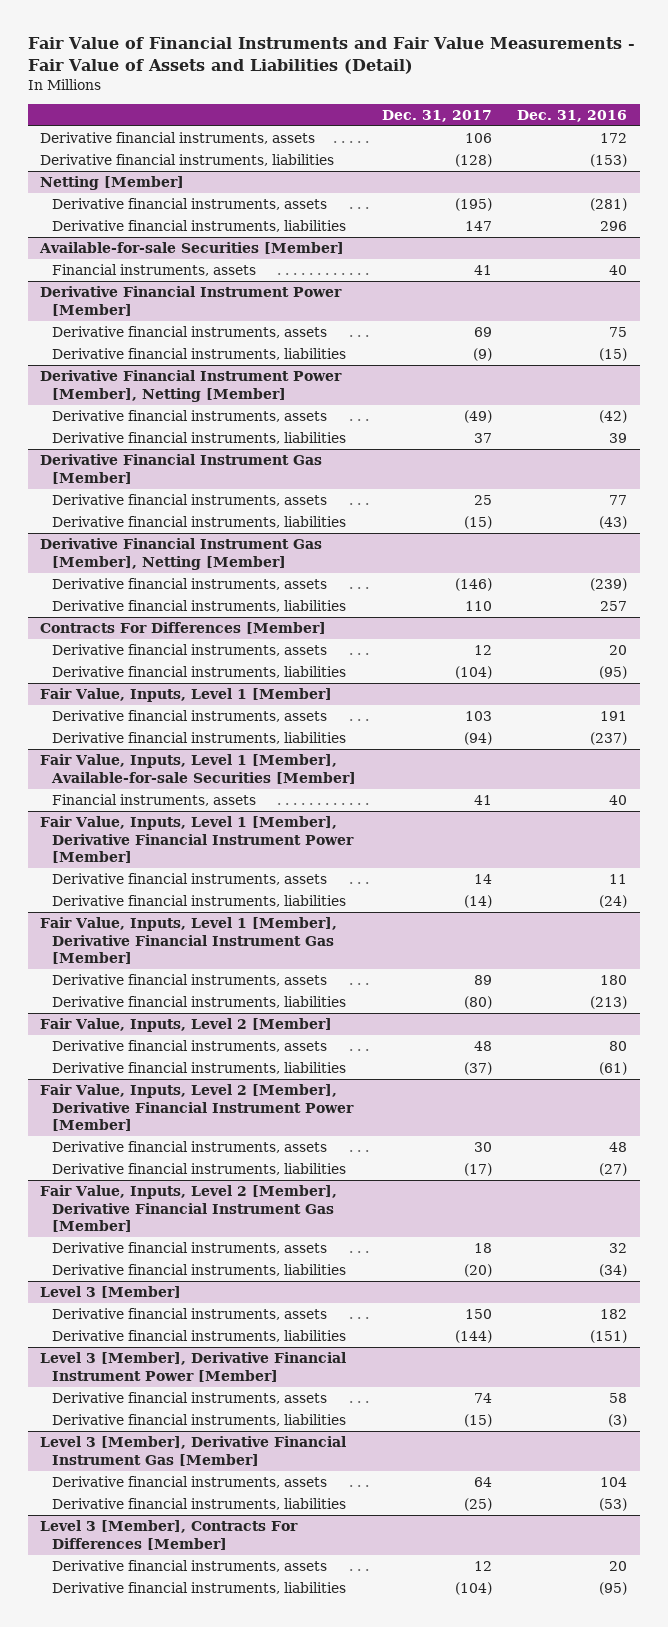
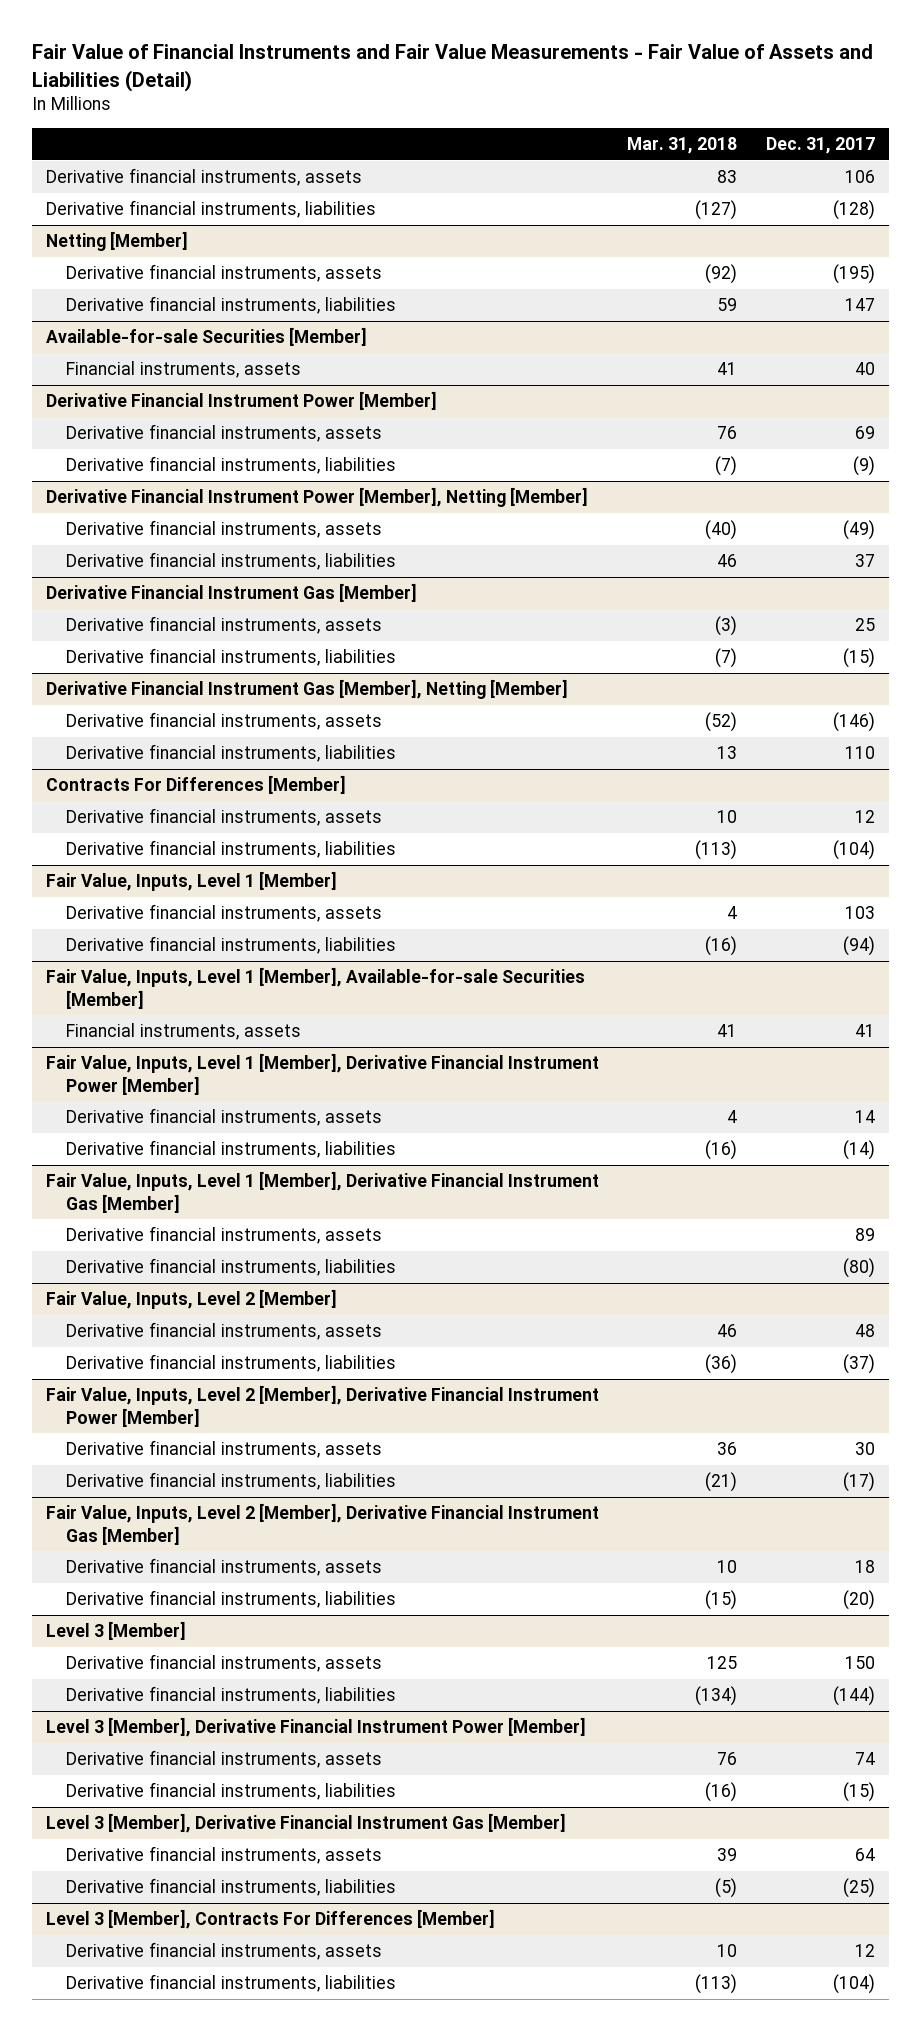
[517,109,628,122] Dec. 31, 2016 -> none
none -> [627,137,738,155] Mar. 31, 2018
[473,265,492,276] 41 -> [854,362,875,376] 40

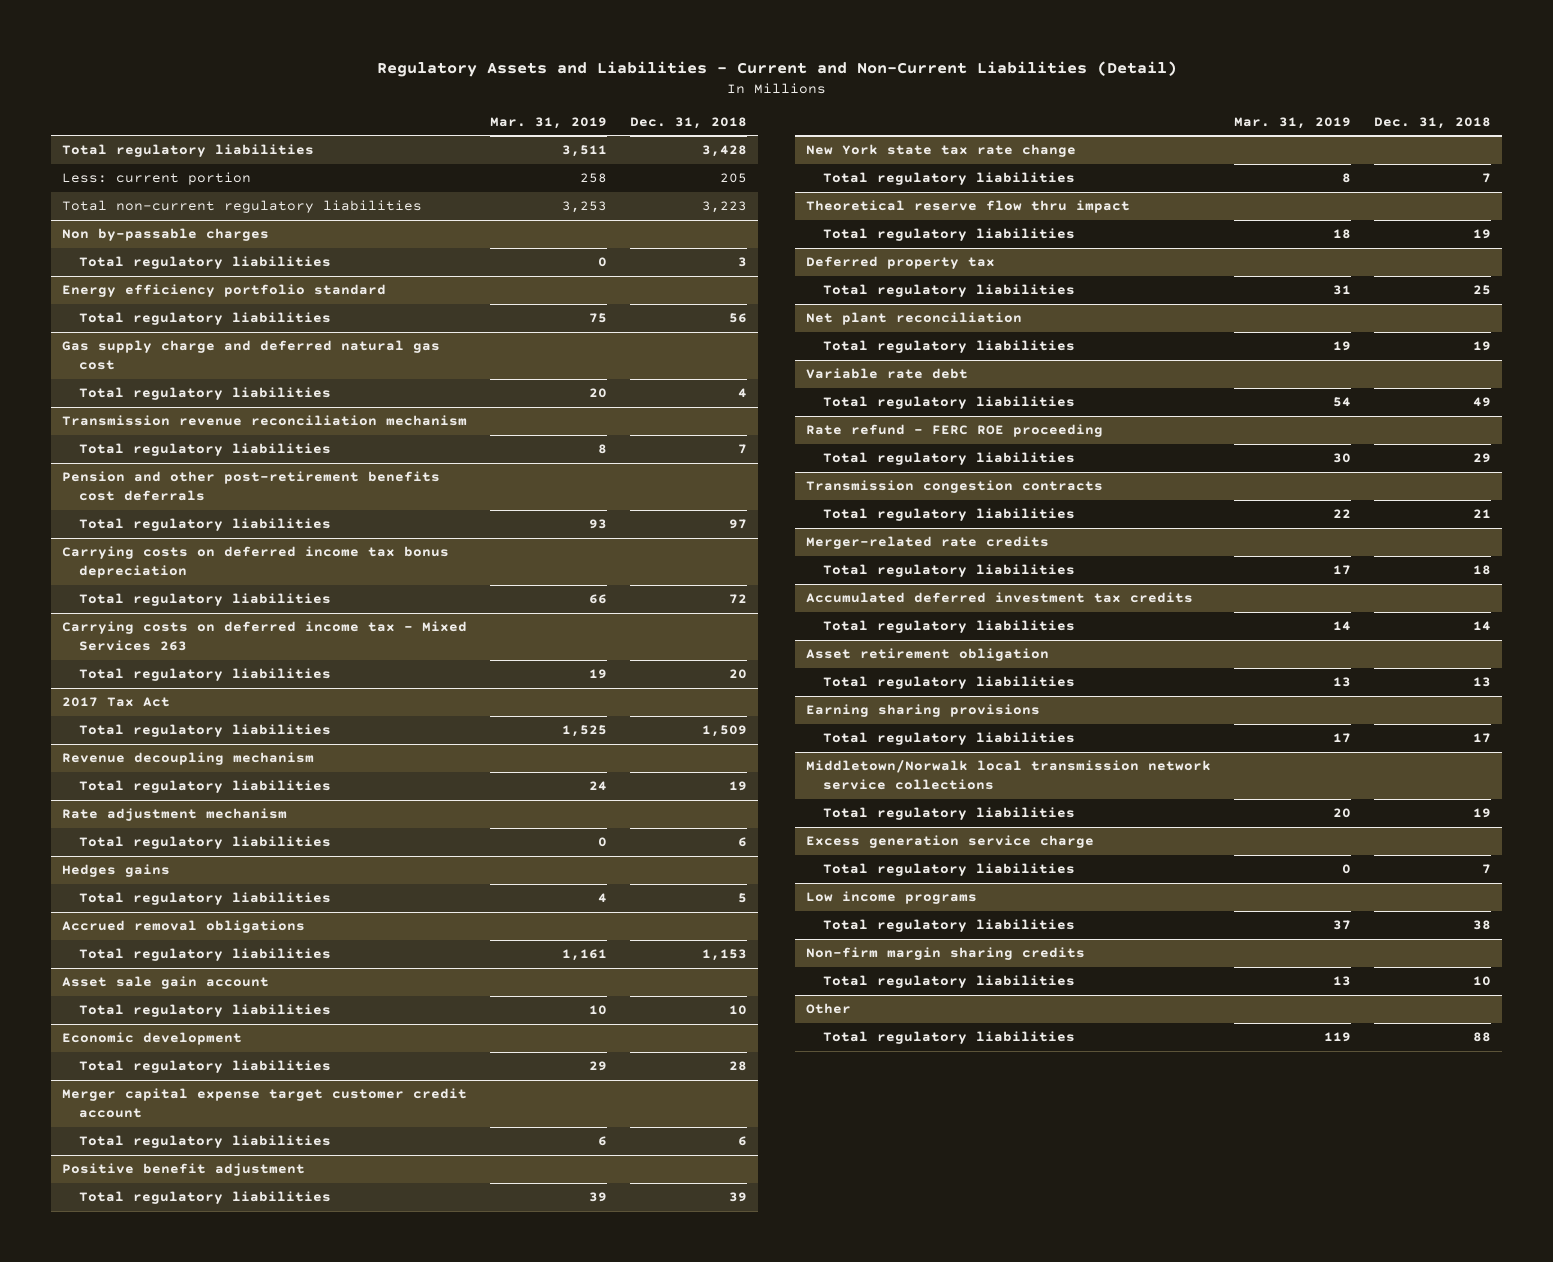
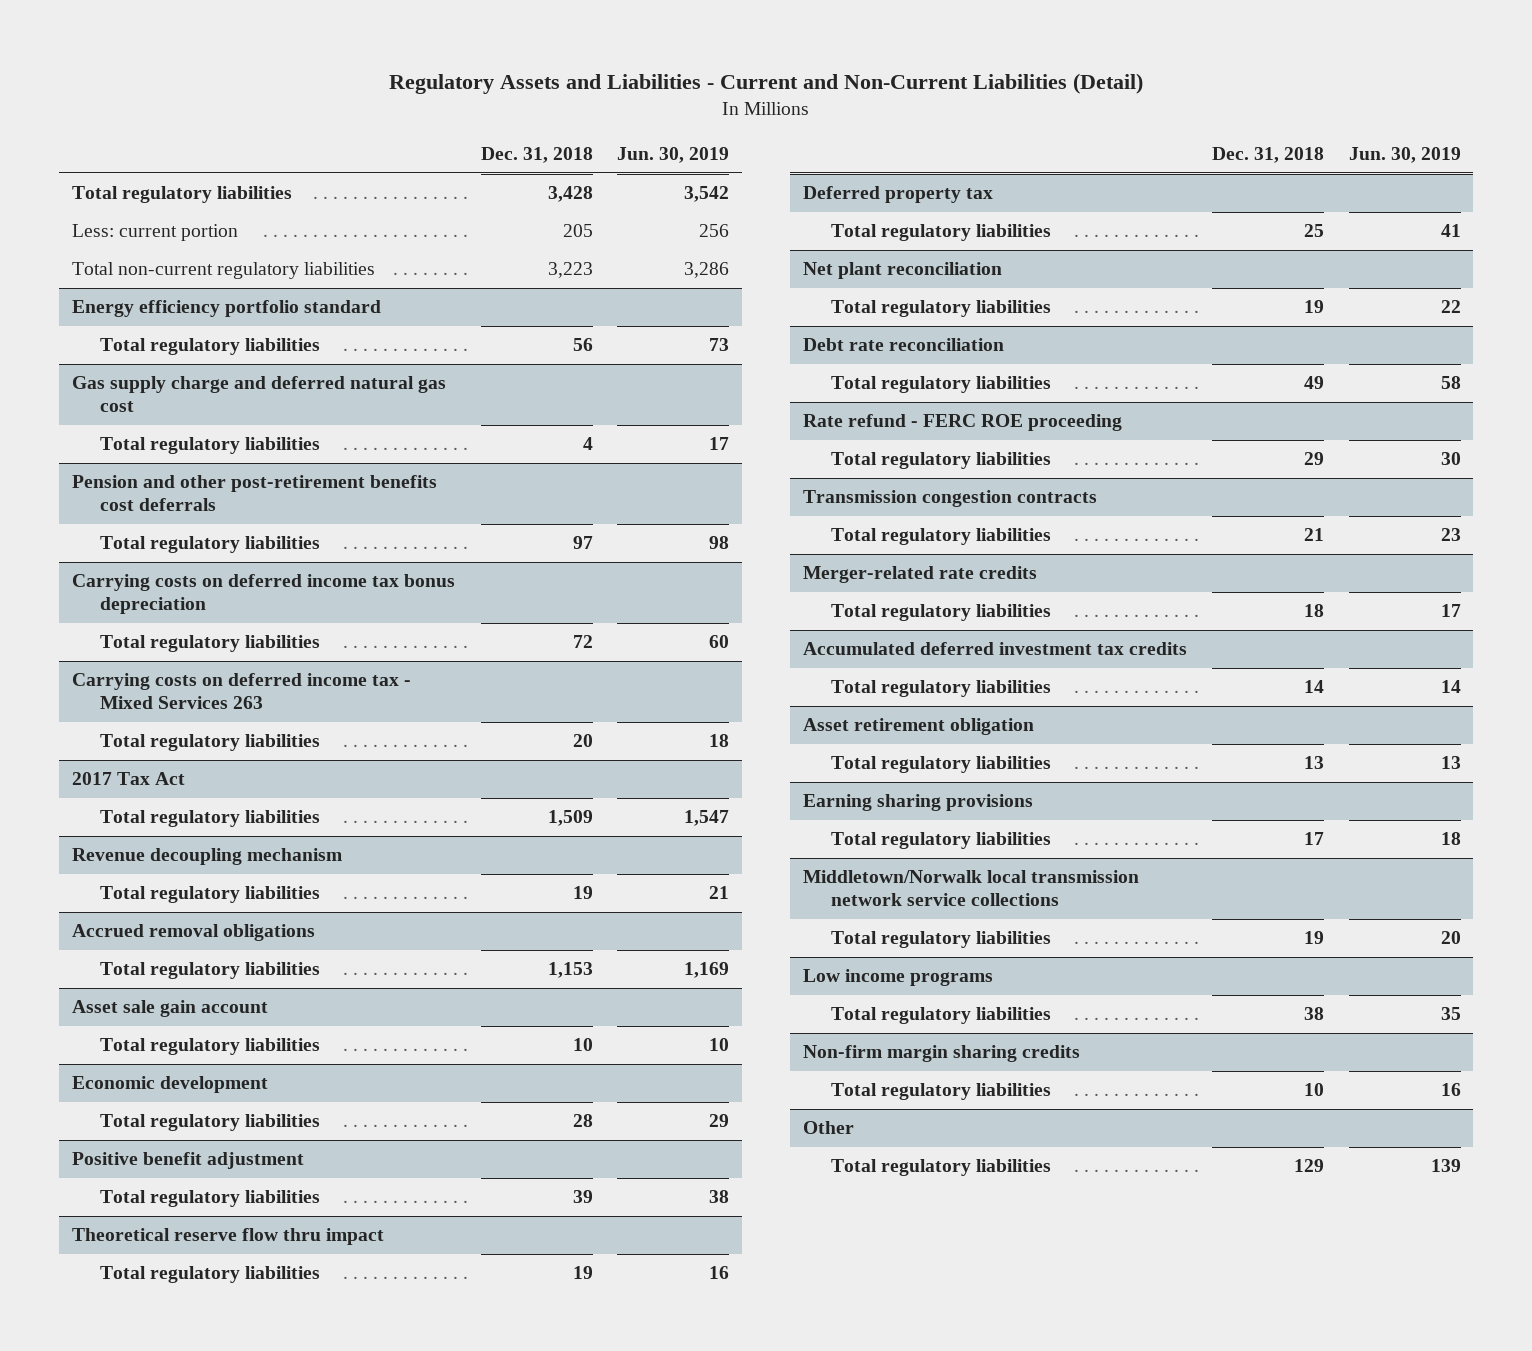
[490,116,608,129] Mar. 31, 2019 -> none
none -> [617,146,730,163] Jun. 30, 2019
[62,228,270,242] Non by-passable charges -> none
[78,256,331,270] Total regulatory liabilities -> none
[62,415,468,427] Transmission revenue reconciliation mechanism -> none
[78,443,331,457] Total regulatory liabilities -> none
[62,808,288,822] Rate adjustment mechanism -> none
[78,836,331,850] Total regulatory liabilities -> none
[62,864,171,878] Hedges gains -> none
[78,892,331,906] Total regulatory liabilities -> none
[62,1088,468,1119] Merger capital expense target customer credit account -> none
[78,1135,331,1149] Total regulatory liabilities -> none
[806,144,1077,158] New York state tax rate change -> none
[822,172,1075,186] Total regulatory liabilities -> none
[806,368,969,380] Variable rate debt -> [802,338,1004,352] Debt rate reconciliation
[806,835,1095,849] Excess generation service charge -> none
[822,863,1075,877] Total regulatory liabilities -> none
[1472,1032,1491,1043] 88 -> [1293,1159,1324,1173] 129

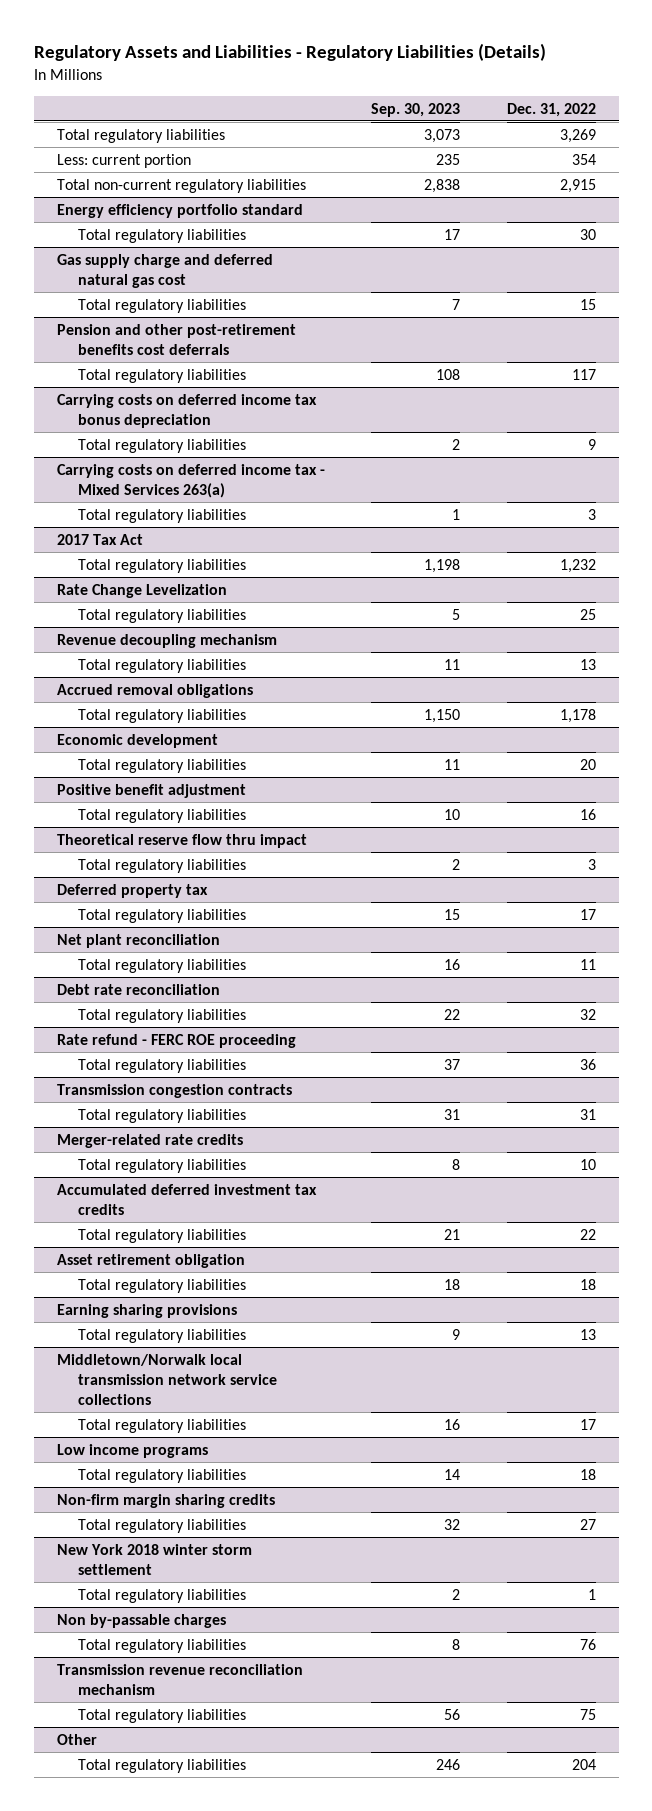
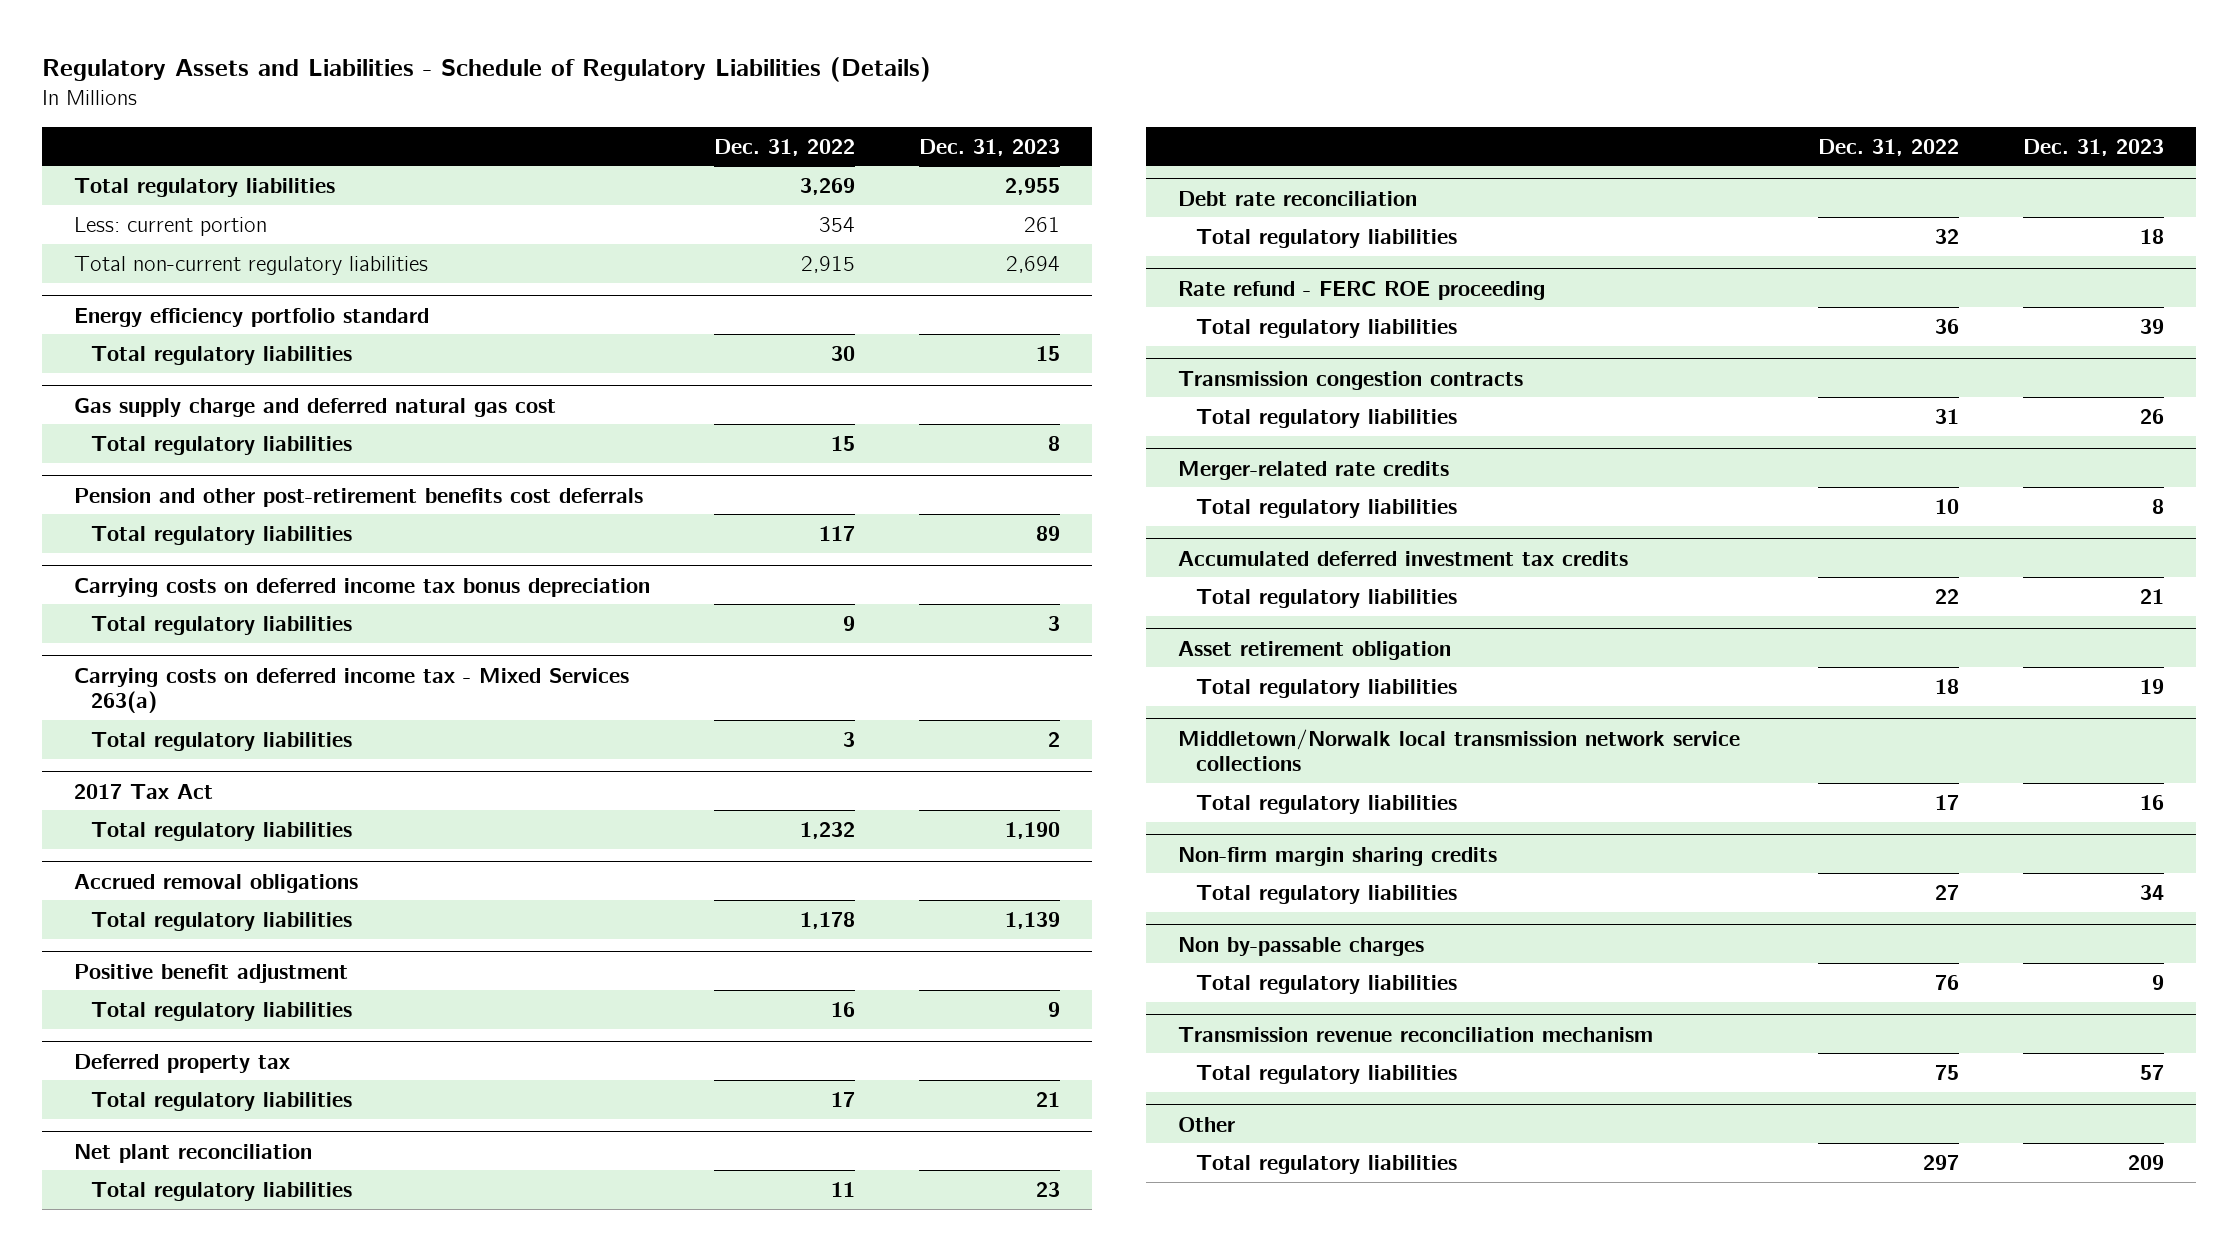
[33,43,546,62] Regulatory Assets and Liabilities - Regulatory Liabilities (Details) -> [41,56,931,82] Regulatory Assets and Liabilities - Schedule of Regulatory Liabilities (Details)
[371,102,461,117] Sep. 30, 2023 -> none
none -> [918,138,1060,156] Dec. 31, 2023
[56,583,227,598] Rate Change Levelization -> none
[78,608,247,623] Total regulatory liabilities -> none
[56,633,277,648] Revenue decoupling mechanism -> none
[78,658,247,673] Total regulatory liabilities -> none
[56,733,218,748] Economic development -> none
[78,758,247,773] Total regulatory liabilities -> none
[56,833,307,848] Theoretical reserve flow thru impact -> none
[78,858,247,873] Total regulatory liabilities -> none
[56,1303,237,1318] Earning sharing provisions -> none
[78,1328,247,1343] Total regulatory liabilities -> none
[56,1443,208,1458] Low income programs -> none
[78,1468,247,1483] Total regulatory liabilities -> none
[56,1543,252,1575] New York 2018 winter storm settlement -> none
[78,1588,247,1603] Total regulatory liabilities -> none
[571,1758,596,1770] 204 -> [1923,1154,1960,1170] 297

